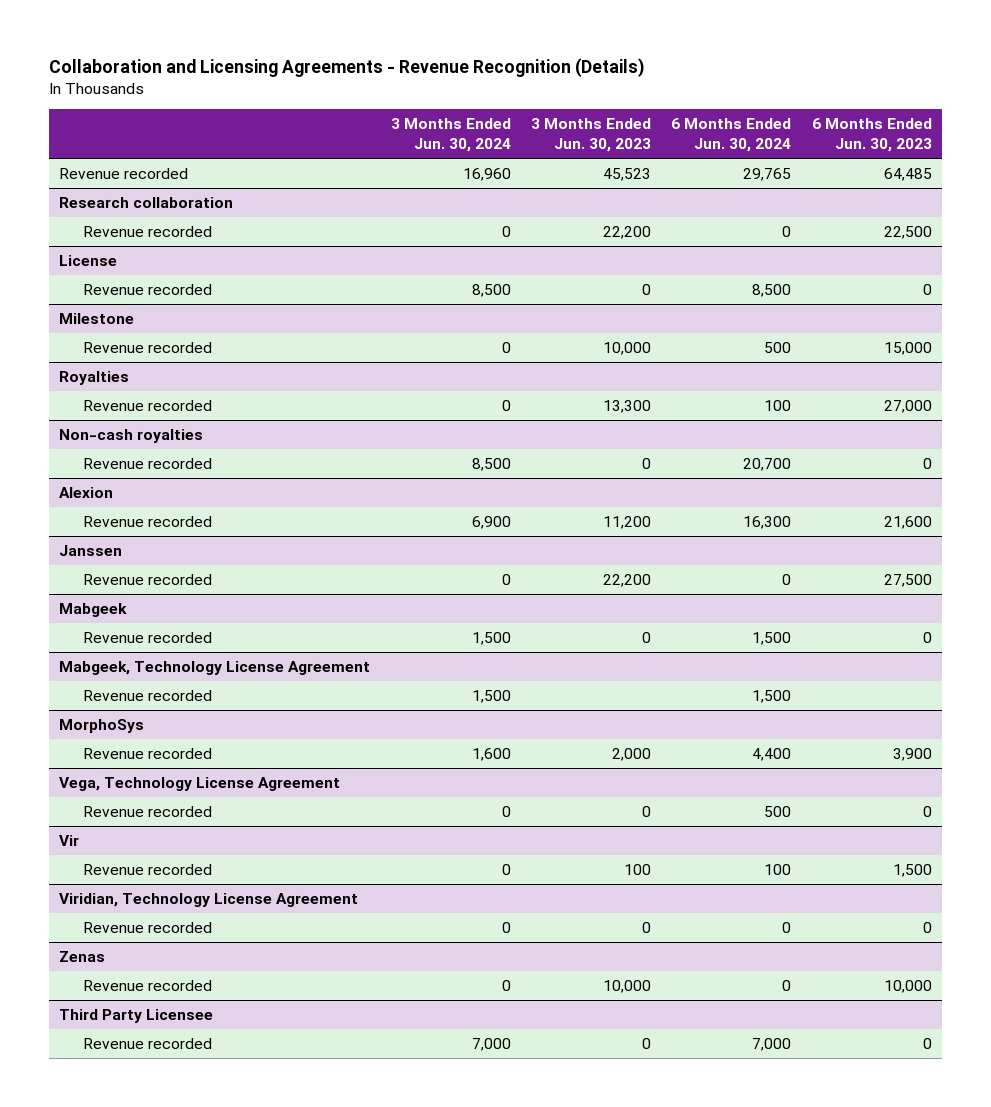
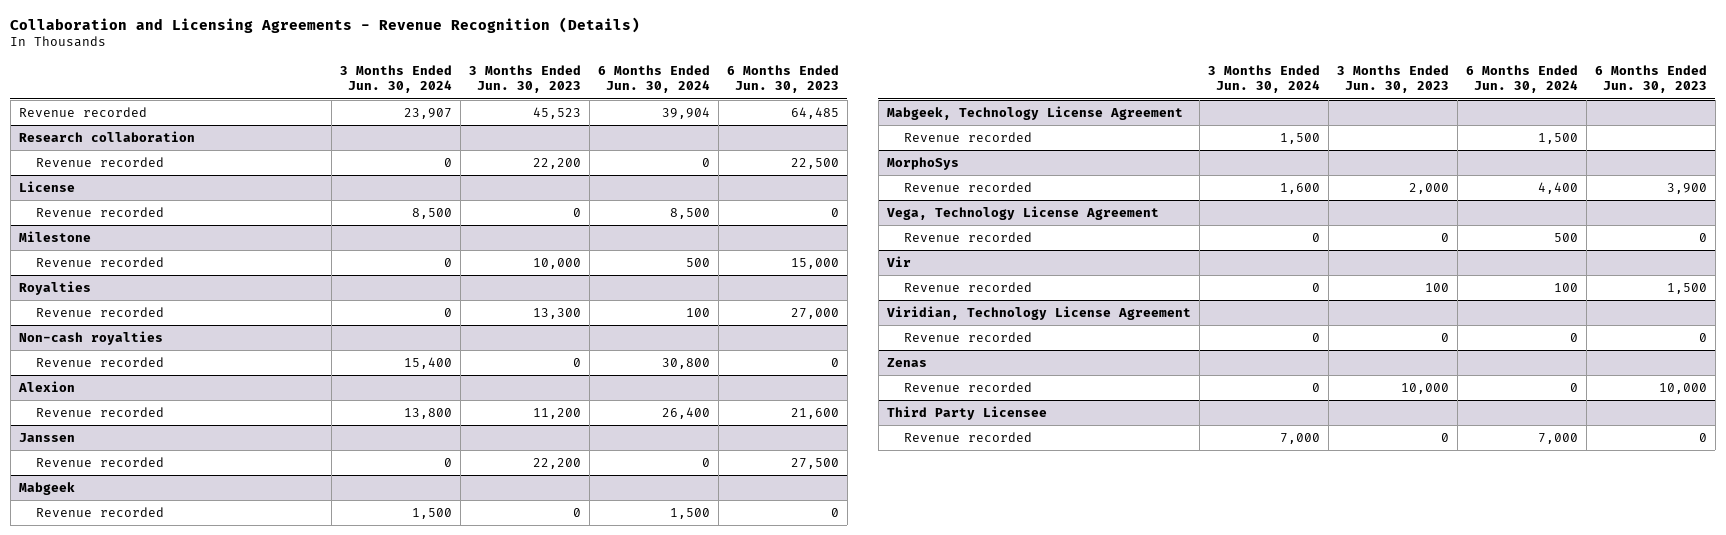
[462,168,511,182] 16,960 -> [403,107,452,119] 23,907
[743,168,792,182] 29,765 -> [661,106,710,119] 39,904
[471,458,511,472] 8,500 -> [403,356,452,369] 15,400
[743,458,792,472] 20,700 -> [661,357,710,369] 30,800
[471,516,511,530] 6,900 -> [403,407,452,419] 13,800
[743,516,792,530] 16,300 -> [661,406,710,419] 26,400

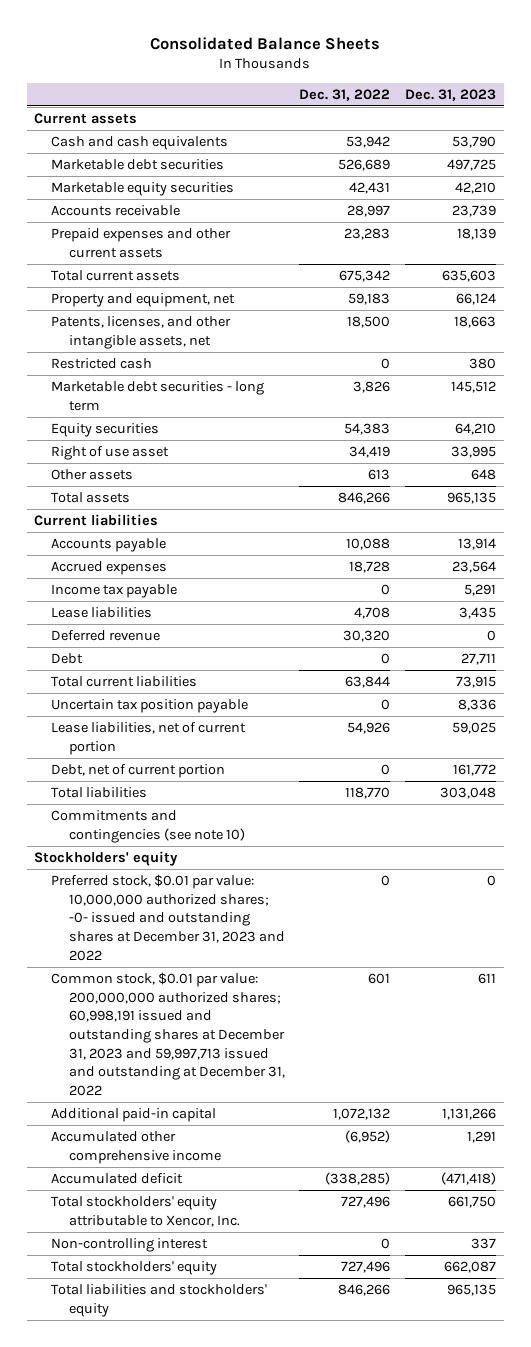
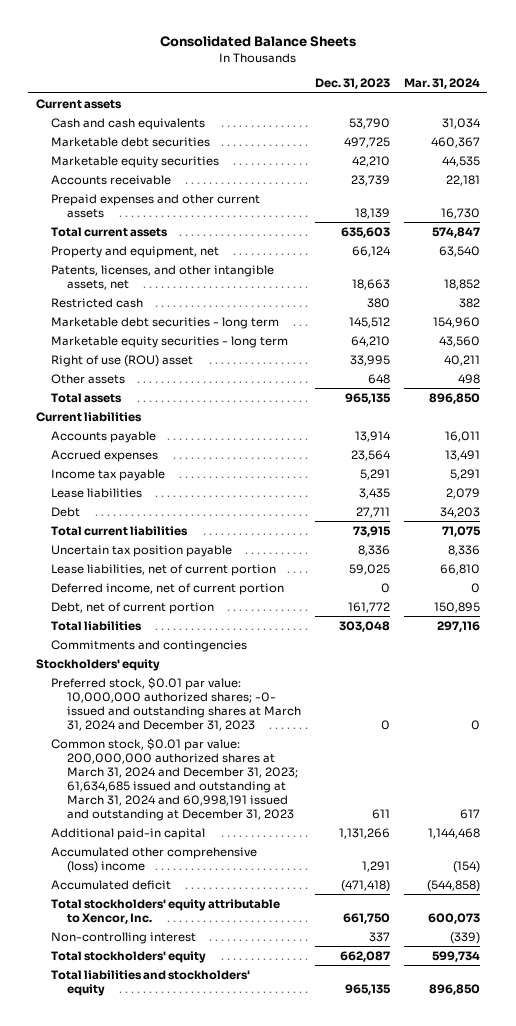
[299,88,391,101] Dec. 31, 2022 -> none
none -> [404,78,481,90] Mar. 31, 2024
[51,423,160,438] Equity securities -> [51,335,289,348] Marketable equity securities - long term
[51,446,170,461] Right of use asset -> [51,354,194,367] Right of use (ROU) asset
[51,630,161,642] Deferred revenue -> none
none -> [51,582,285,595] Deferred income, net of current portion
[51,810,245,843] Commitments and contingencies (see note 10) -> [51,639,248,652] Commitments and contingencies
[51,874,285,961] Preferred stock, $0.01 par value: 10,000,000 authorized shares; -0- issued and outstanding shares at December 31, 2023 and 2022 -> [51,676,301,731] Preferred stock, $0.01 par value: 10,000,000 authorized shares; -0- issued and outstanding shares at March 31, 2024 and December 31, 2023
[51,972,285,1096] Common stock, $0.01 par value: 200,000,000 authorized shares; 60,998,191 issued and outstanding shares at December 31, 2023 and 59,997,713 issued and outstanding at December 31, 2022 -> [51,737,298,821] Common stock, $0.01 par value: 200,000,000 authorized shares at March 31, 2024 and December 31, 2023; 61,634,685 issued and outstanding at March 31, 2024 and 60,998,191 issued and outstanding at December 31, 2023
[51,1131,221,1164] Accumulated other comprehensive income -> [51,846,258,873] Accumulated other comprehensive (loss) income

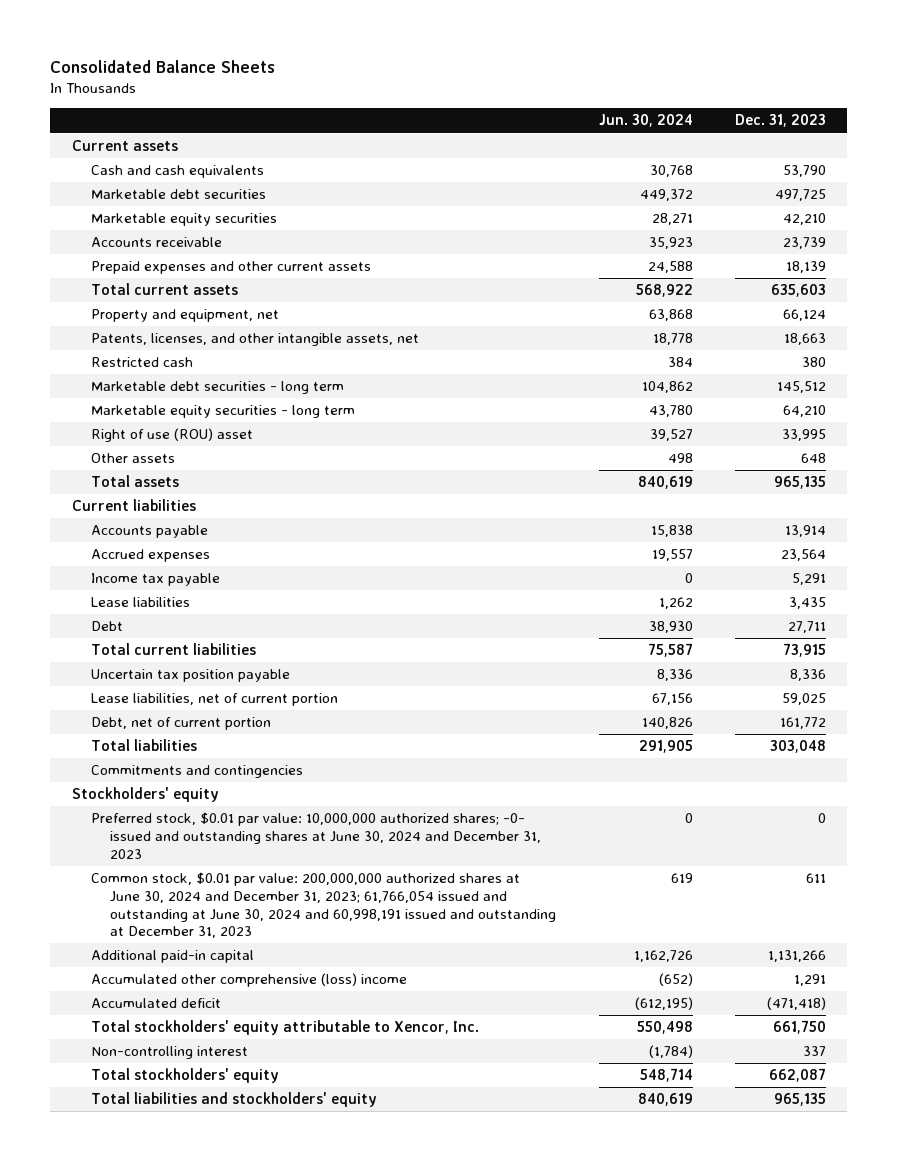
[404,78,481,90] Mar. 31, 2024 -> none
none -> [598,114,693,128] Jun. 30, 2024
[51,582,285,595] Deferred income, net of current portion -> none
[51,676,301,731] Preferred stock, $0.01 par value: 10,000,000 authorized shares; -0- issued and outstanding shares at March 31, 2024 and December 31, 2023 -> [90,812,542,859] Preferred stock, $0.01 par value: 10,000,000 authorized shares; -0- issued and outstanding shares at June 30, 2024 and December 31, 2023
[51,737,298,821] Common stock, $0.01 par value: 200,000,000 authorized shares at March 31, 2024 and December 31, 2023; 61,634,685 issued and outstanding at March 31, 2024 and 60,998,191 issued and outstanding at December 31, 2023 -> [90,872,557,939] Common stock, $0.01 par value: 200,000,000 authorized shares at June 30, 2024 and December 31, 2023; 61,766,054 issued and outstanding at June 30, 2024 and 60,998,191 issued and outstanding at December 31, 2023

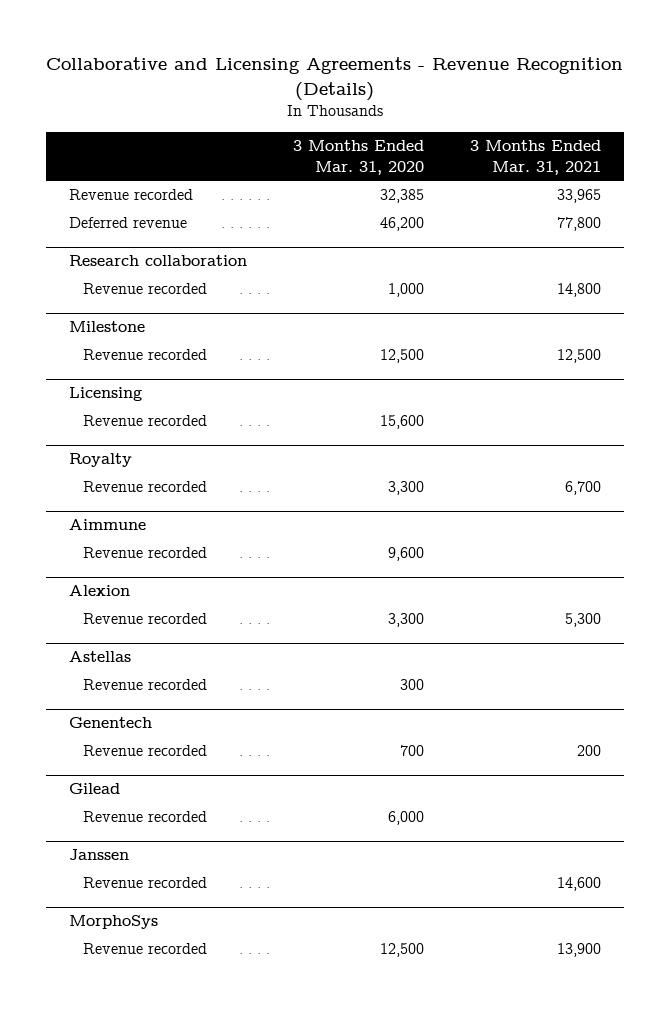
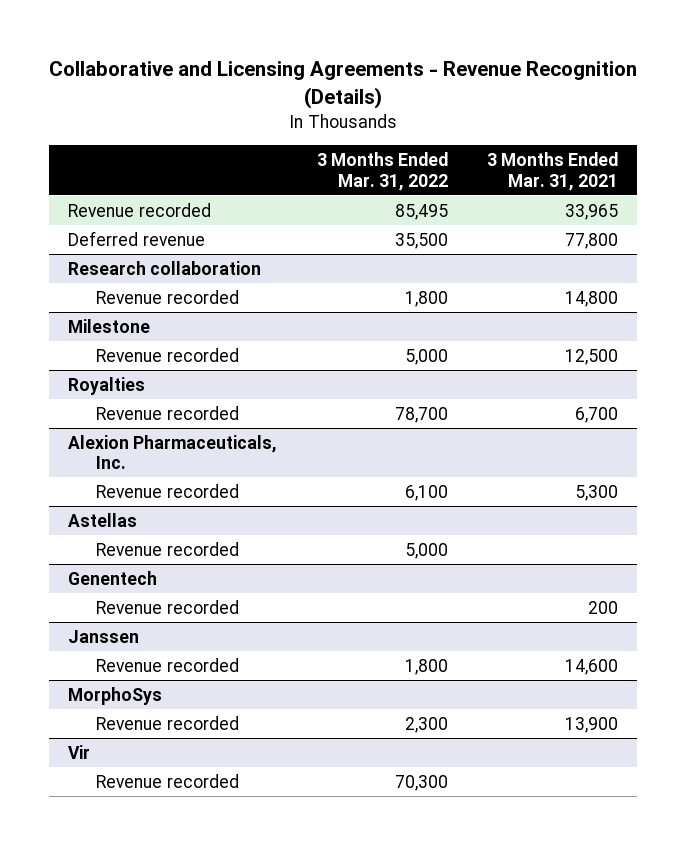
[292,140,424,175] 3 Months Ended Mar. 31, 2020 -> none
none -> [316,152,448,191] 3 Months Ended Mar. 31, 2022
[68,387,142,402] Licensing -> none
[83,415,208,427] Revenue recorded -> none
[68,453,132,468] Royalty -> [68,376,146,395] Royalties
[68,519,146,531] Aimmune -> none
[83,547,208,559] Revenue recorded -> none
[68,585,130,597] Alexion -> [68,434,278,470] Alexion Pharmaceuticals, Inc.
[68,783,120,795] Gilead -> none
[83,811,208,823] Revenue recorded -> none
none -> [68,744,91,759] Vir
none -> [95,773,239,788] Revenue recorded

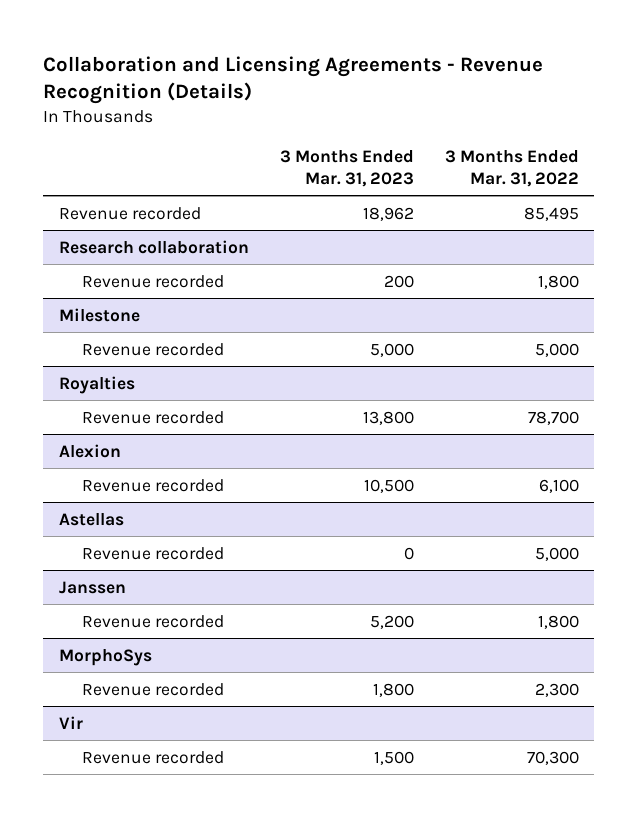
[49,61,638,109] Collaborative and Licensing Agreements - Revenue Recognition (Details) -> [43,55,544,105] Collaboration and Licensing Agreements - Revenue Recognition (Details)
[486,152,618,191] 3 Months Ended Mar. 31, 2021 -> none
none -> [279,150,414,187] 3 Months Ended Mar. 31, 2023
[68,230,206,246] Deferred revenue -> none
[68,434,278,470] Alexion Pharmaceuticals, Inc. -> [58,443,121,458] Alexion
[68,570,158,585] Genentech -> none
[95,599,239,614] Revenue recorded -> none

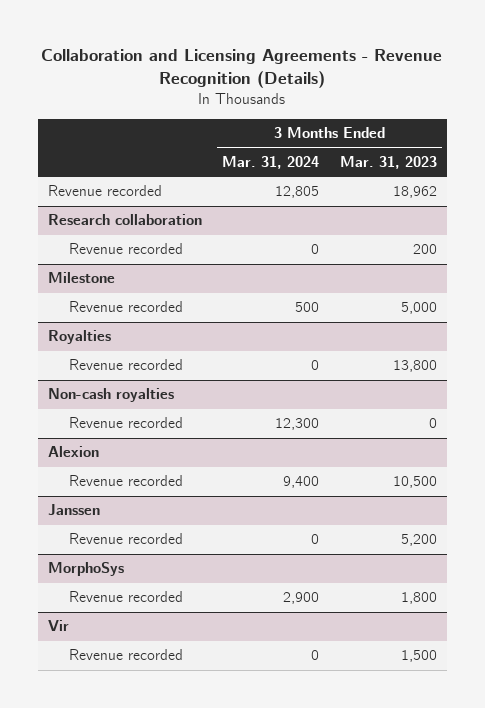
[444,150,579,187] 3 Months Ended Mar. 31, 2022 -> none
none -> [222,155,320,169] Mar. 31, 2024
none -> [48,388,175,403] Non-cash royalties
none -> [69,417,184,429] Revenue recorded
[58,512,124,526] Astellas -> none
[81,546,224,560] Revenue recorded -> none

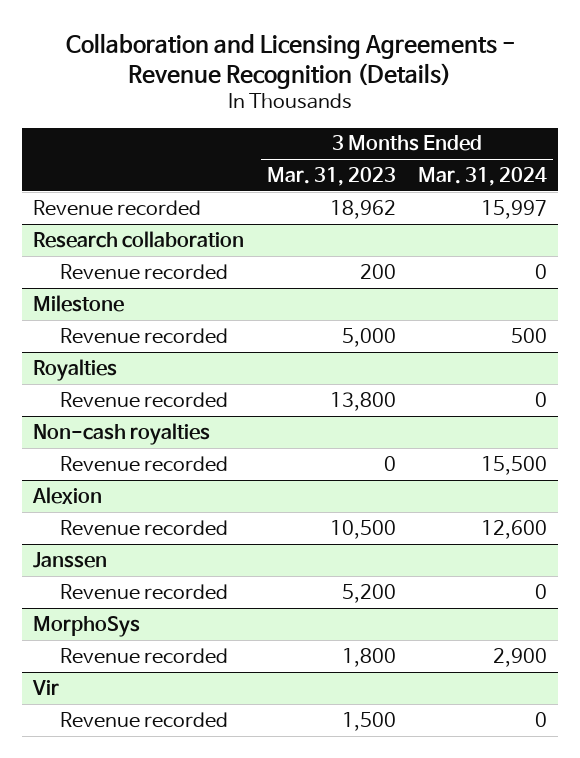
[275,186,320,199] 12,805 -> [481,199,548,219] 15,997
[275,418,320,431] 12,300 -> [481,455,548,475] 15,500
[283,476,320,489] 9,400 -> [481,519,548,539] 12,600

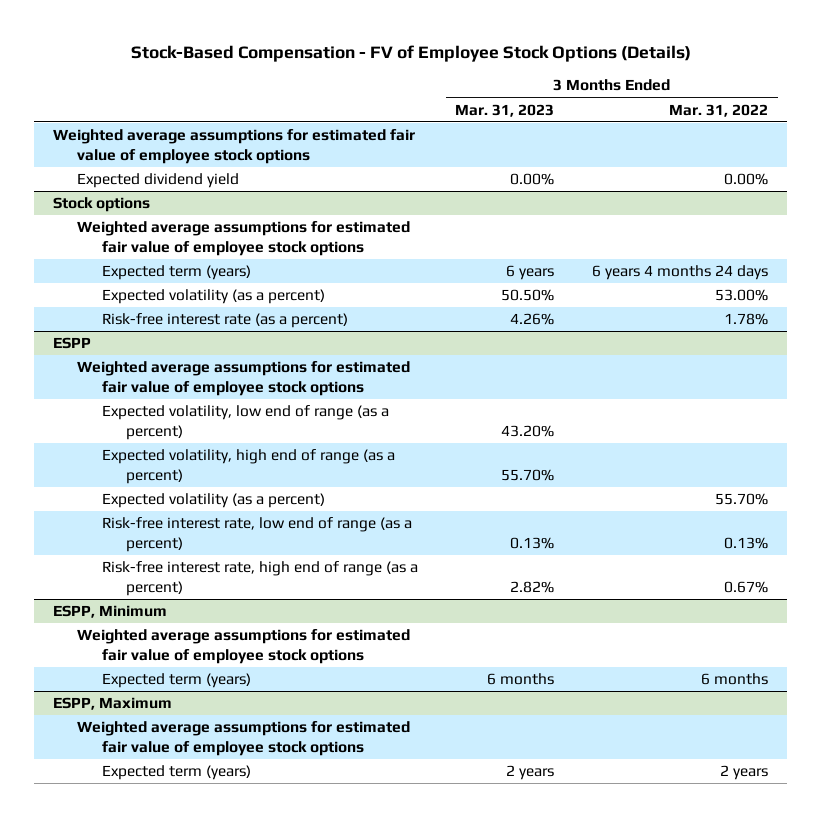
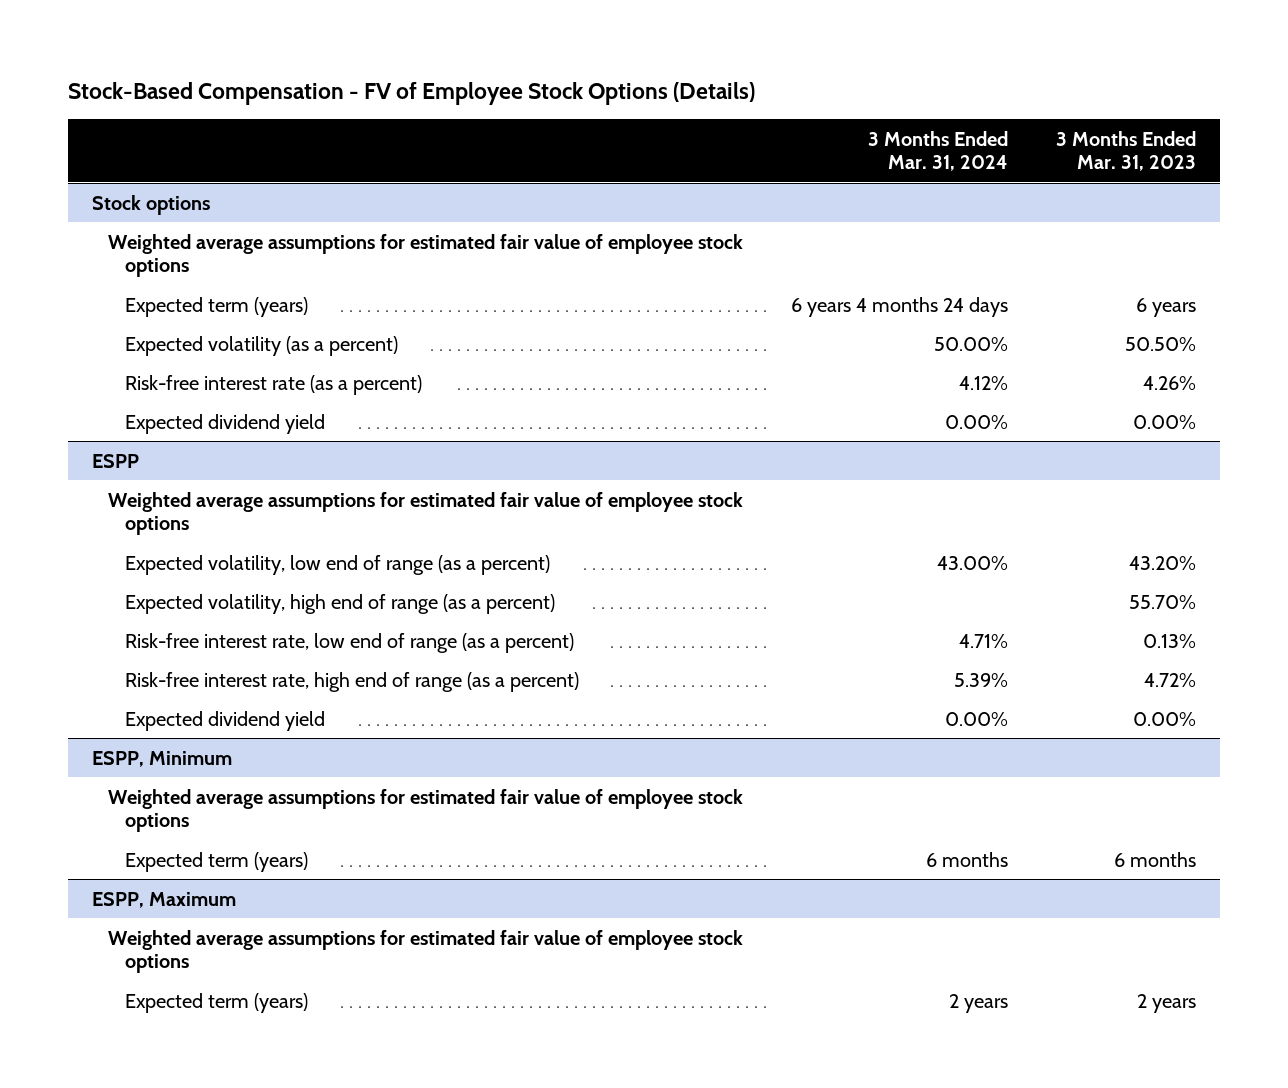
[669,103,769,117] Mar. 31, 2022 -> none
none -> [868,130,1009,172] 3 Months Ended Mar. 31, 2024
[53,129,416,164] Weighted average assumptions for estimated fair value of employee stock options -> none
[77,173,240,189] Expected dividend yield -> none
none -> [124,413,325,434] Expected dividend yield
[101,493,325,509] Expected volatility (as a percent) -> none
[510,580,555,593] 2.82% -> [1143,672,1196,687] 4.72%
none -> [124,710,325,731] Expected dividend yield

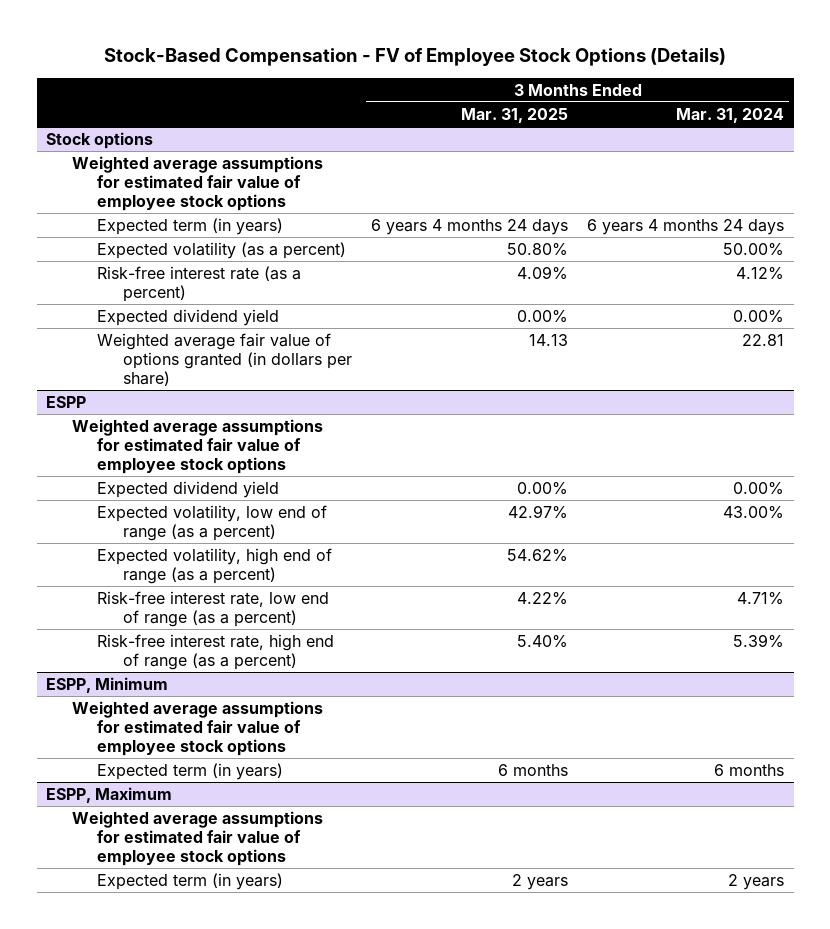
[1055,130,1196,172] 3 Months Ended Mar. 31, 2023 -> none
none -> [461,107,569,123] Mar. 31, 2025
[124,296,308,317] Expected term (years) -> [97,217,284,235] Expected term (in years)
none -> [97,332,353,386] Weighted average fair value of options granted (in dollars per share)
[124,710,325,731] Expected dividend yield -> [97,480,280,498] Expected dividend yield
[124,851,308,872] Expected term (years) -> [97,762,284,780] Expected term (in years)
[124,992,308,1013] Expected term (years) -> [97,872,284,890] Expected term (in years)

